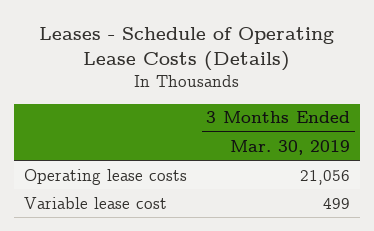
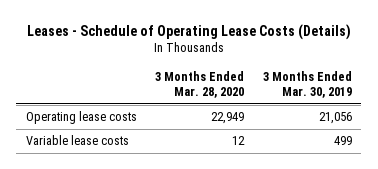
none -> [155,70,245,98] 3 Months Ended Mar. 28, 2020
[24,196,168,209] Variable lease cost -> [25,135,129,146] Variable lease costs

